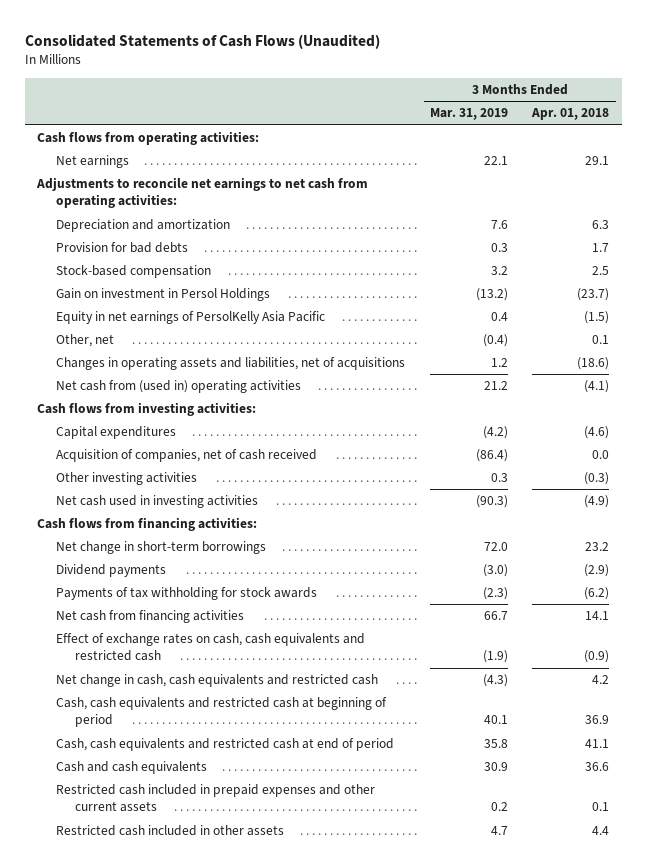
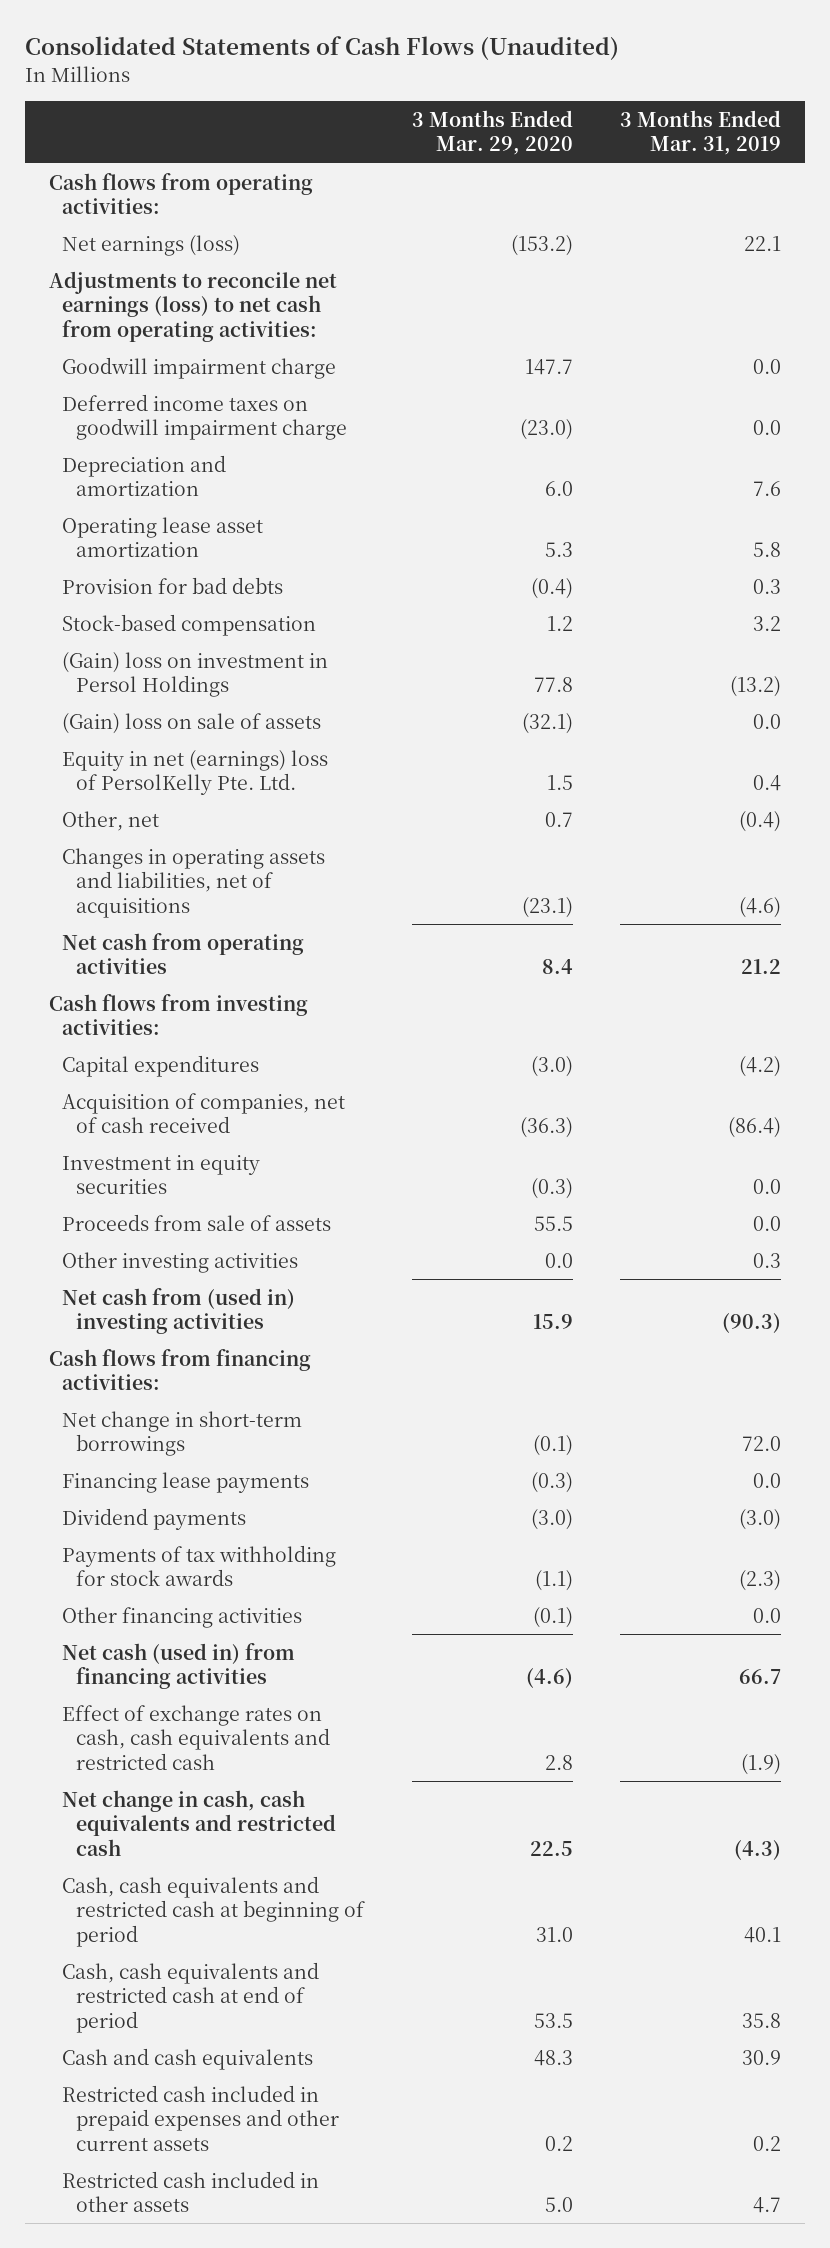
[531,108,610,121] Apr. 01, 2018 -> none
none -> [411,109,573,156] 3 Months Ended Mar. 29, 2020
[56,155,130,169] Net earnings -> [62,234,241,256] Net earnings (loss)
[36,177,369,209] Adjustments to reconcile net earnings to net cash from operating activities: -> [48,270,337,342] Adjustments to reconcile net earnings (loss) to net cash from operating activities:
none -> [62,356,337,379] Goodwill impairment charge
none -> [62,393,348,441] Deferred income taxes on goodwill impairment charge
none -> [62,516,264,558] Operating lease asset amortization
[56,288,271,302] Gain on investment in Persol Holdings -> [62,651,329,698] (Gain) loss on investment in Persol Holdings
none -> [62,712,322,734] (Gain) loss on sale of assets
[56,311,326,325] Equity in net earnings of PersolKelly Asia Pacific -> [62,749,329,796] Equity in net (earnings) loss of PersolKelly Pte. Ltd.
[490,358,508,368] 1.2 -> [739,896,782,918] (4.6)
[56,380,302,394] Net cash from (used in) operating activities -> [62,932,305,975] Net cash from operating activities
none -> [62,1154,261,1195] Investment in equity securities
none -> [62,1213,332,1231] Proceeds from sale of assets
[56,495,259,509] Net cash used in investing activities -> [62,1287,296,1335] Net cash from (used in) investing activities
none -> [62,1471,310,1493] Financing lease payments
none -> [62,1606,303,1628] Other financing activities
[56,610,245,624] Net cash from financing activities -> [62,1642,296,1690] Net cash (used in) from financing activities

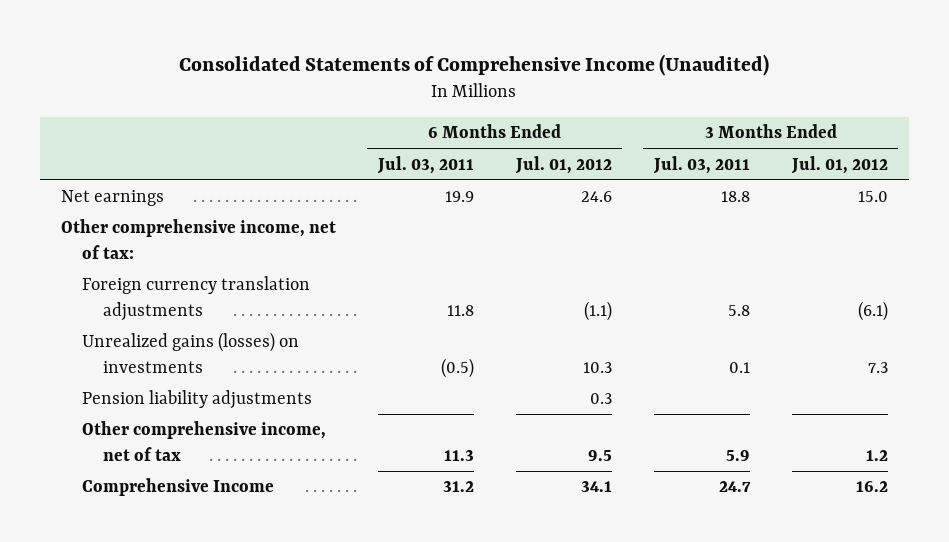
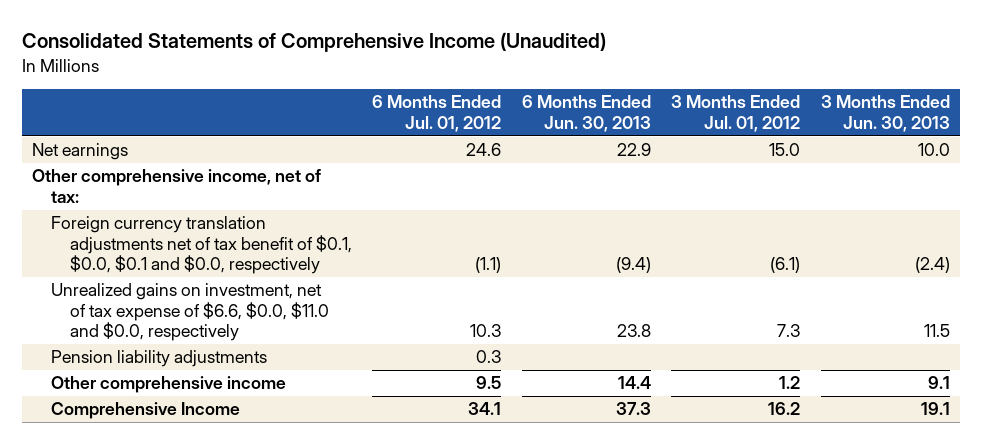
[376,155,474,174] Jul. 03, 2011 -> none
[652,155,750,174] Jul. 03, 2011 -> none
none -> [521,95,651,132] 6 Months Ended Jun. 30, 2013
none -> [820,95,950,132] 3 Months Ended Jun. 30, 2013
[82,276,311,321] Foreign currency translation adjustments -> [50,216,352,275] Foreign currency translation adjustments net of tax benefit of $0.1, $0.0, $0.1 and $0.0, respectively
[82,332,300,373] Unrealized gains (losses) on investments -> [50,283,329,342] Unrealized gains on investment, net of tax expense of $6.6, $0.0, $11.0 and $0.0, respectively
[82,421,327,461] Other comprehensive income, net of tax -> [50,376,286,394] Other comprehensive income

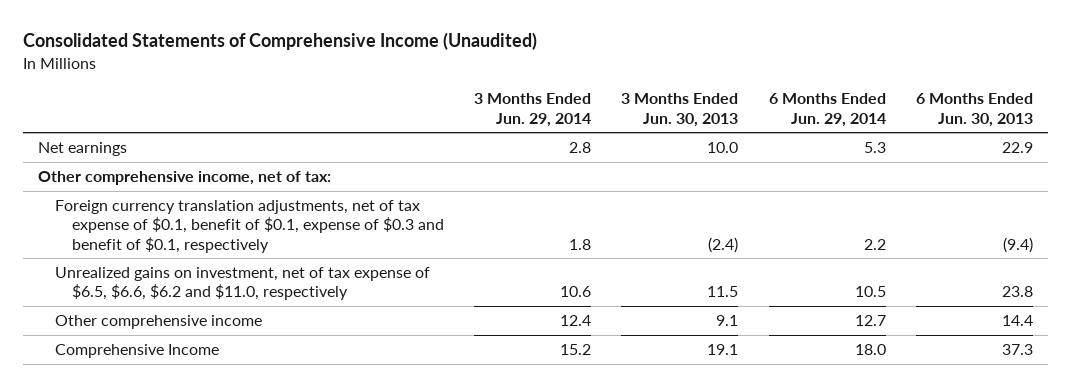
[372,95,502,132] 6 Months Ended Jul. 01, 2012 -> none
[671,95,801,132] 3 Months Ended Jul. 01, 2012 -> none
none -> [473,93,591,127] 3 Months Ended Jun. 29, 2014
none -> [768,93,886,127] 6 Months Ended Jun. 29, 2014
[50,350,267,368] Pension liability adjustments -> none
[50,216,352,275] Foreign currency translation adjustments net of tax benefit of $0.1, $0.0, $0.1 and $0.0, respectively -> [54,200,444,253] Foreign currency translation adjustments, net of tax expense of $0.1, benefit of $0.1, expense of $0.3 and benefit of $0.1, respectively
[50,283,329,342] Unrealized gains on investment, net of tax expense of $6.6, $0.0, $11.0 and $0.0, respectively -> [54,267,430,301] Unrealized gains on investment, net of tax expense of $6.5, $6.6, $6.2 and $11.0, respectively

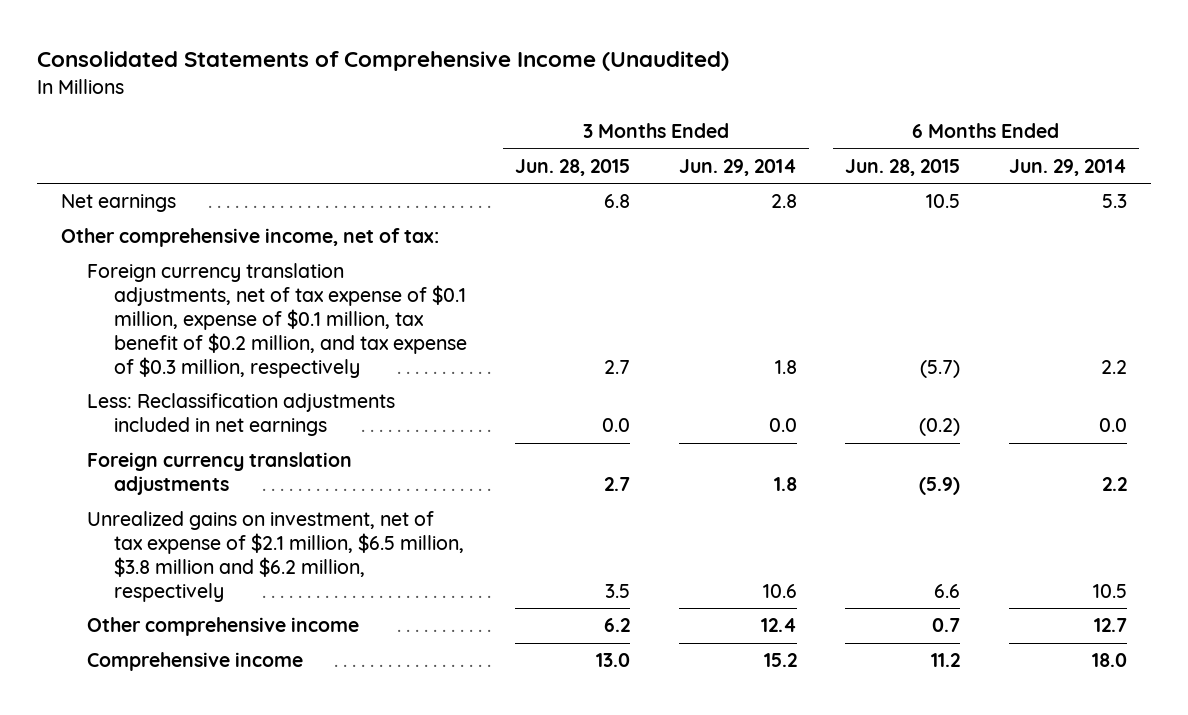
[621,93,739,127] 3 Months Ended Jun. 30, 2013 -> none
[915,93,1033,127] 6 Months Ended Jun. 30, 2013 -> none
none -> [515,158,631,176] Jun. 28, 2015
none -> [845,158,961,176] Jun. 28, 2015
none -> [87,263,467,379] Foreign currency translation adjustments, net of tax expense of $0.1 million, expense of $0.1 million, tax benefit of $0.2 million, and tax expense of $0.3 million, respectively
none -> [87,393,396,437] Less: Reclassification adjustments included in net earnings
[54,200,444,253] Foreign currency translation adjustments, net of tax expense of $0.1, benefit of $0.1, expense of $0.3 and benefit of $0.1, respectively -> [87,452,353,496] Foreign currency translation adjustments
[54,267,430,301] Unrealized gains on investment, net of tax expense of $6.5, $6.6, $6.2 and $11.0, respectively -> [87,511,464,603] Unrealized gains on investment, net of tax expense of $2.1 million, $6.5 million, $3.8 million and $6.2 million, respectively
[54,344,219,359] Comprehensive Income -> [87,652,304,672] Comprehensive income

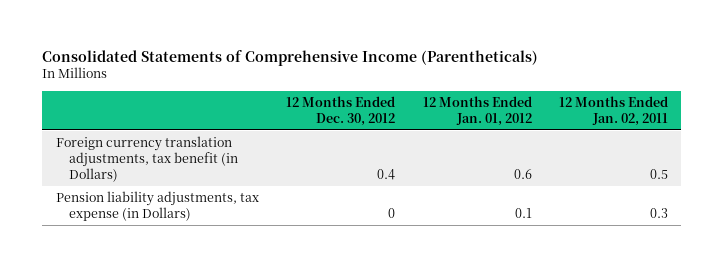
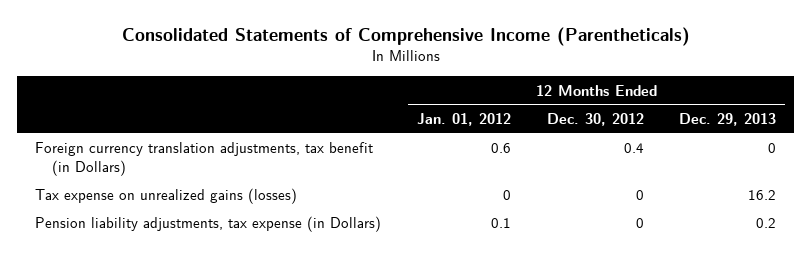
[558,95,668,126] 12 Months Ended Jan. 02, 2011 -> none
none -> [679,112,777,126] Dec. 29, 2013
none -> [34,188,297,205] Tax expense on unrealized gains (losses)

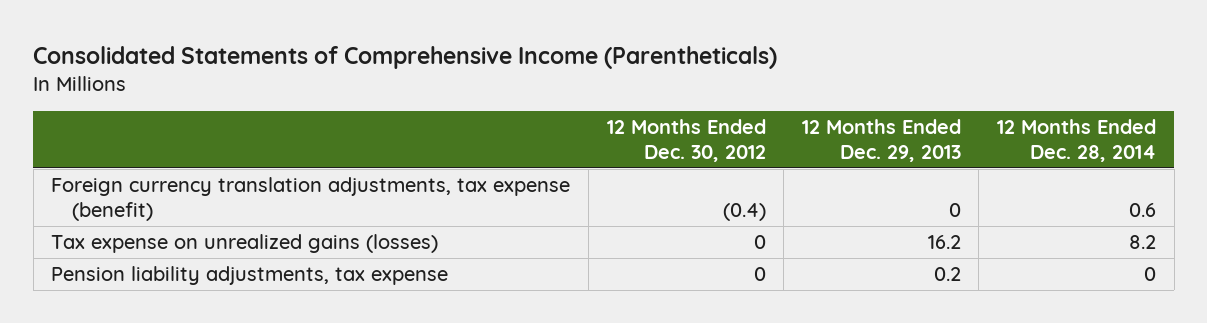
[416,112,511,126] Jan. 01, 2012 -> none
none -> [997,118,1157,162] 12 Months Ended Dec. 28, 2014
[34,142,373,177] Foreign currency translation adjustments, tax benefit (in Dollars) -> [51,177,571,222] Foreign currency translation adjustments, tax expense (benefit)
[623,143,644,154] 0.4 -> [722,203,766,222] (0.4)
[34,216,381,233] Pension liability adjustments, tax expense (in Dollars) -> [51,266,449,286] Pension liability adjustments, tax expense

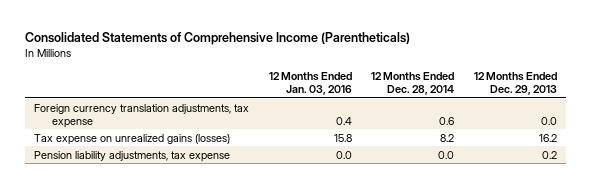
[606,118,766,162] 12 Months Ended Dec. 30, 2012 -> none
none -> [268,72,352,96] 12 Months Ended Jan. 03, 2016
[51,177,571,222] Foreign currency translation adjustments, tax expense (benefit) -> [34,103,250,128] Foreign currency translation adjustments, tax expense
[948,203,961,218] 0 -> [540,116,557,125] 0.0
[1144,267,1157,282] 0 -> [438,150,455,159] 0.0

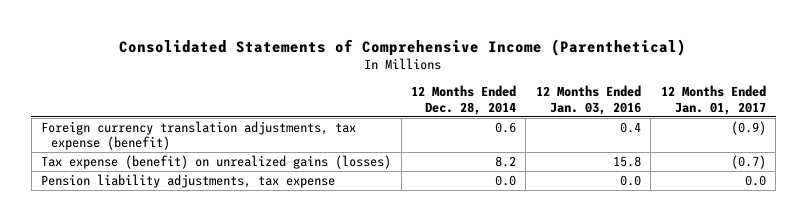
[24,31,410,45] Consolidated Statements of Comprehensive Income (Parentheticals) -> [119,38,687,56] Consolidated Statements of Comprehensive Income (Parenthetical)
[473,72,557,96] 12 Months Ended Dec. 29, 2013 -> none
none -> [660,85,766,115] 12 Months Ended Jan. 01, 2017
[34,103,250,128] Foreign currency translation adjustments, tax expense -> [41,120,357,151] Foreign currency translation adjustments, tax expense (benefit)
[34,133,231,145] Tax expense on unrealized gains (losses) -> [41,154,392,169] Tax expense (benefit) on unrealized gains (losses)

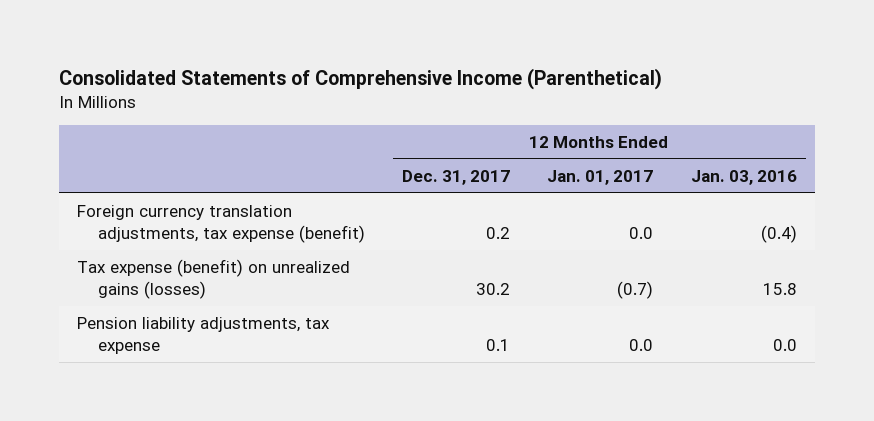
[411,85,517,115] 12 Months Ended Dec. 28, 2014 -> none
none -> [401,169,510,185] Dec. 31, 2017
[619,121,641,133] 0.4 -> [760,224,797,243] (0.4)
[730,120,766,135] (0.9) -> [629,226,654,239] 0.0

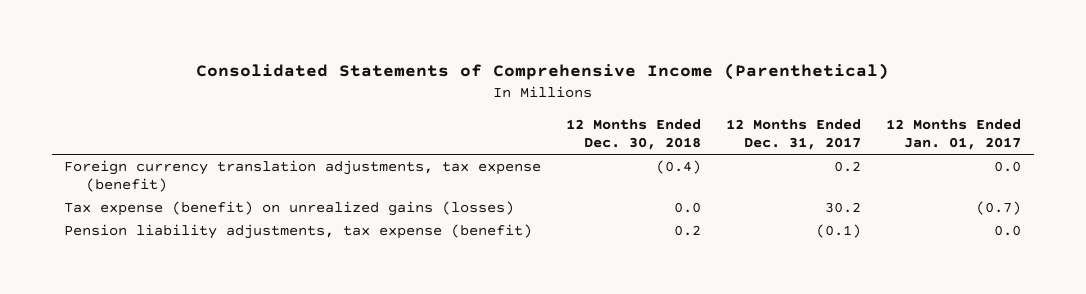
[690,169,797,185] Jan. 03, 2016 -> none
none -> [566,119,702,151] 12 Months Ended Dec. 30, 2018
[77,316,331,354] Pension liability adjustments, tax expense -> [64,224,533,240] Pension liability adjustments, tax expense (benefit)
[485,338,510,351] 0.1 -> [816,224,862,239] (0.1)

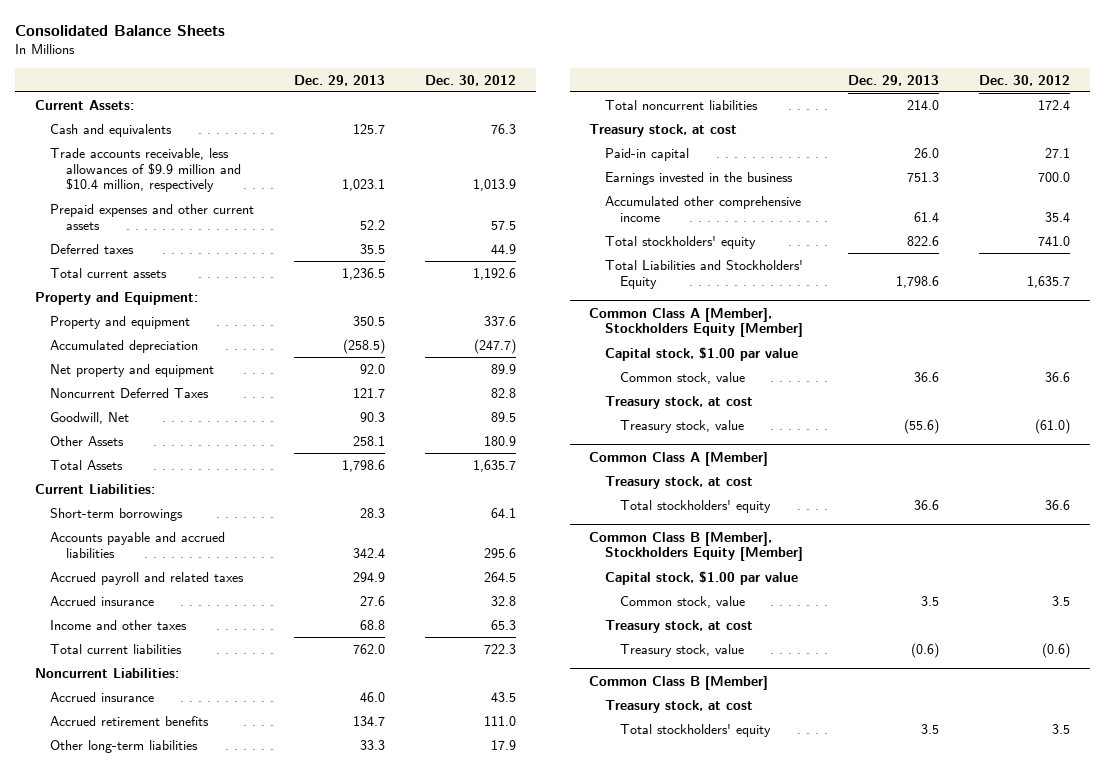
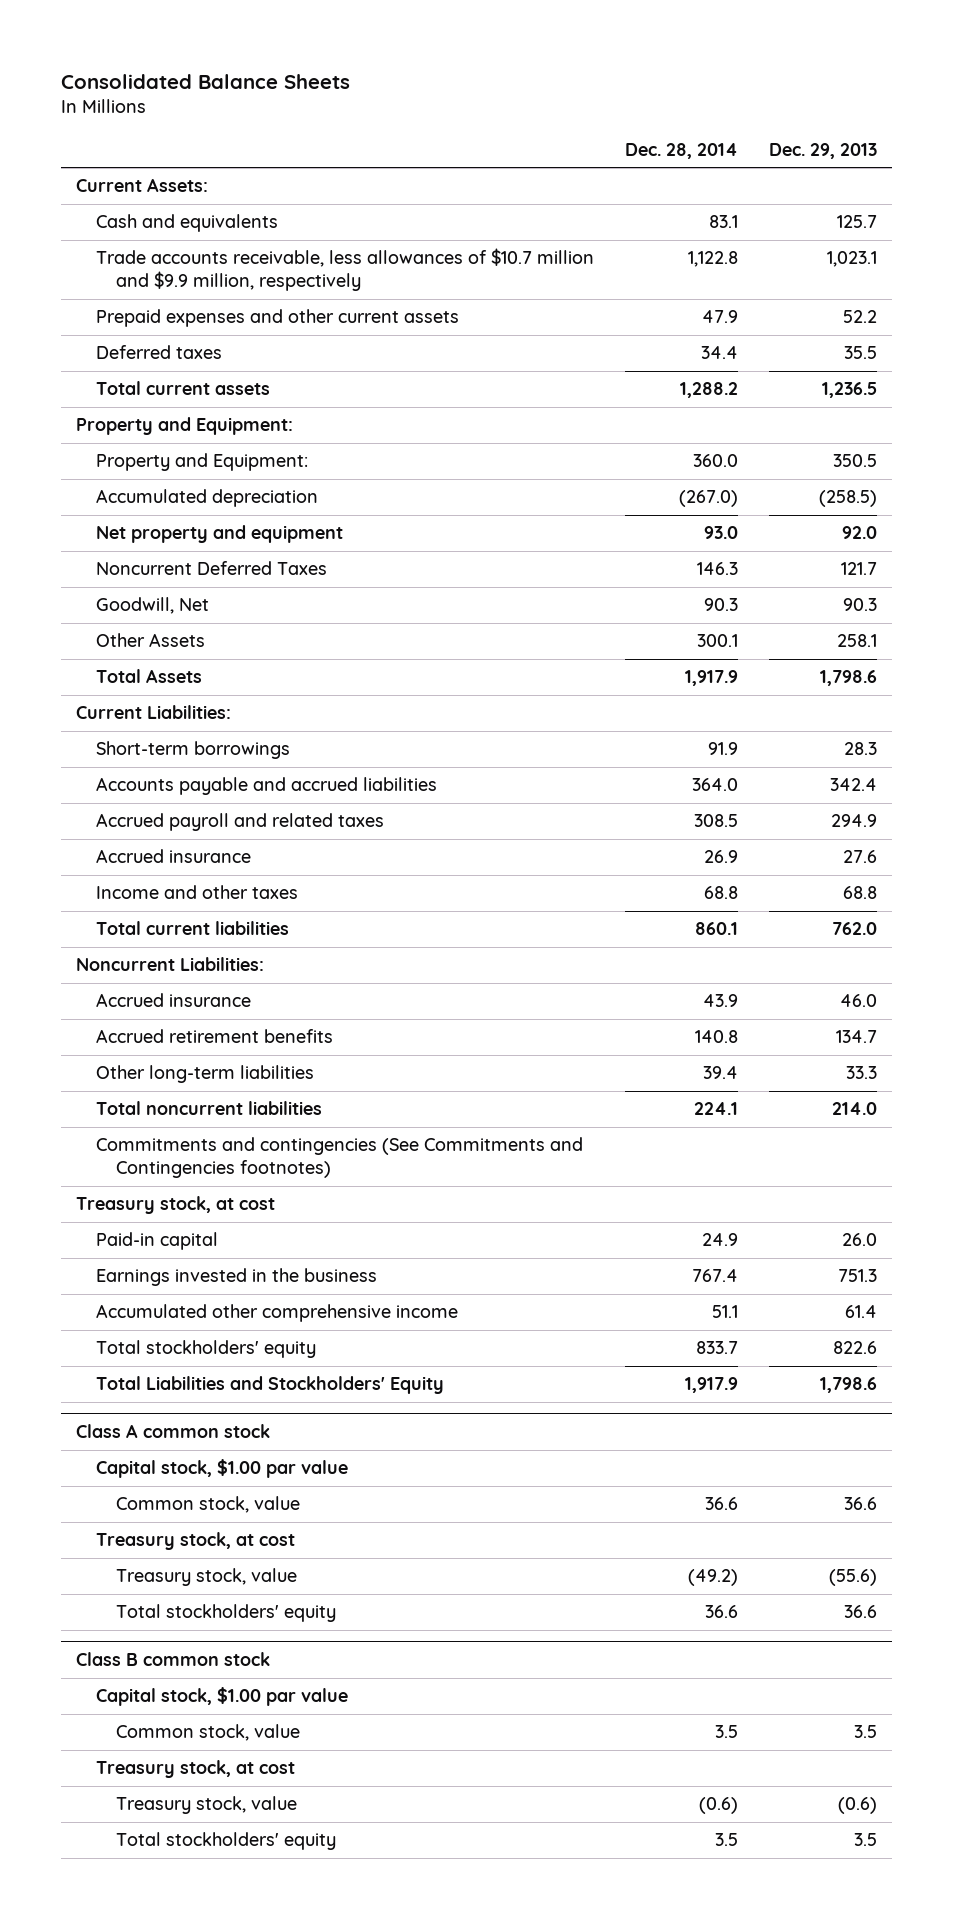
[425,74,517,86] Dec. 30, 2012 -> none
none -> [624,142,738,159] Dec. 28, 2014
[50,147,241,193] Trade accounts receivable, less allowances of $9.9 million and $10.4 million, respectively -> [96,248,595,292] Trade accounts receivable, less allowances of $10.7 million and $9.9 million, respectively
[50,315,191,329] Property and equipment -> [96,453,309,472] Property and Equipment:
none -> [96,1137,584,1179] Commitments and contingencies (See Commitments and Contingencies footnotes)
[589,307,803,338] Common Class A [Member], Stockholders Equity [Member] -> none
none -> [76,1423,271,1438] Class A common stock
[589,451,769,466] Common Class A [Member] -> none
[604,475,753,489] Treasury stock, at cost -> none
[589,531,803,562] Common Class B [Member], Stockholders Equity [Member] -> none
none -> [76,1651,271,1666] Class B common stock
[589,675,769,690] Common Class B [Member] -> none
[604,699,753,713] Treasury stock, at cost -> none

